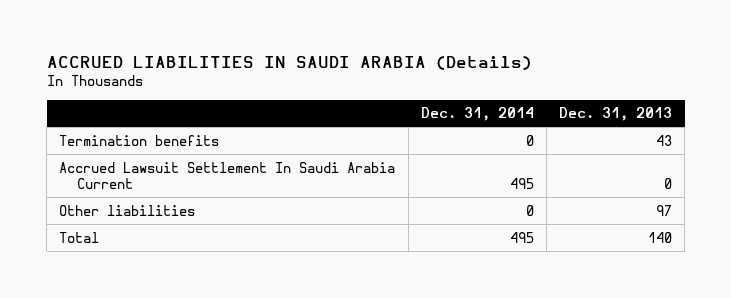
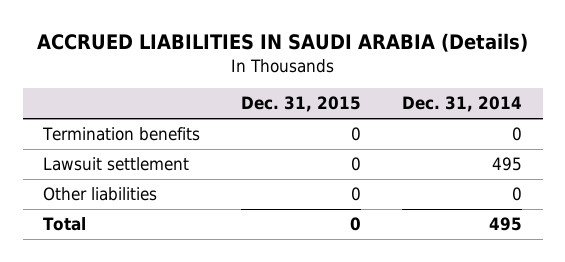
[558,107,672,122] Dec. 31, 2013 -> none
none -> [241,96,362,113] Dec. 31, 2015
[59,161,396,189] Accrued Lawsuit Settlement In Saudi Arabia Current -> [43,157,190,172] Lawsuit settlement

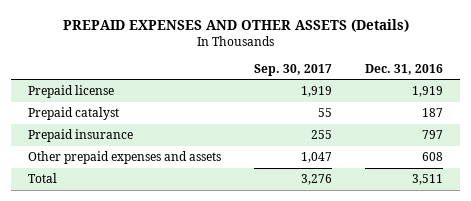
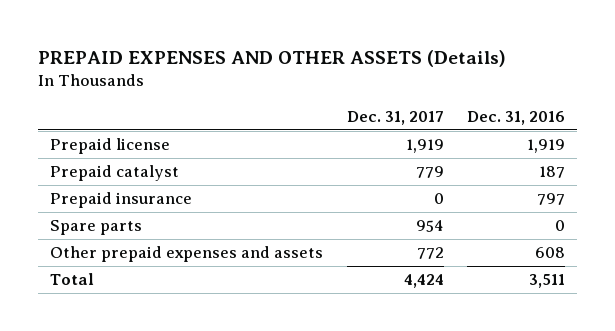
[254,63,333,76] Sep. 30, 2017 -> none
none -> [346,110,444,125] Dec. 31, 2017
none -> [49,220,142,236] Spare parts

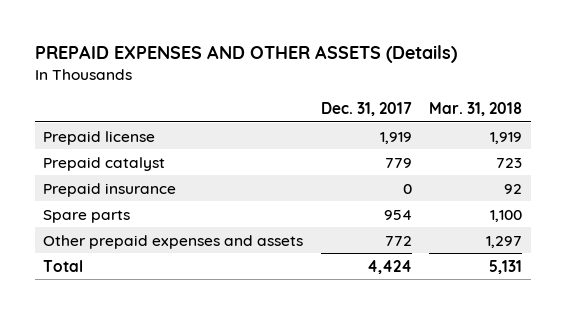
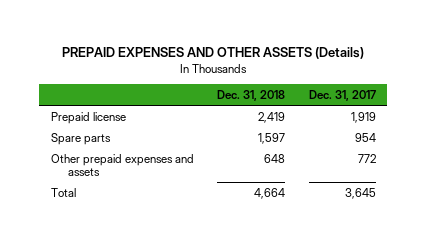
[429,101,523,116] Mar. 31, 2018 -> none
none -> [217,89,286,101] Dec. 31, 2018
[43,156,166,171] Prepaid catalyst -> none
[43,182,177,197] Prepaid insurance -> none
[366,259,412,274] 4,424 -> [344,187,376,199] 3,645

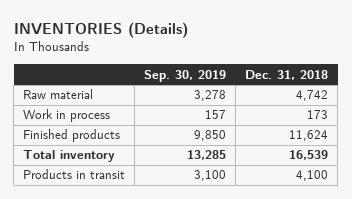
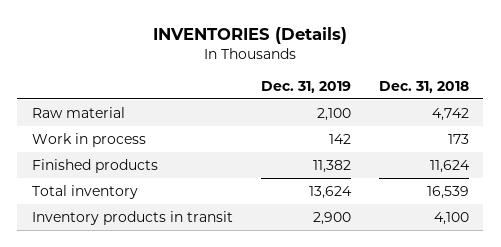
[144,69,227,82] Sep. 30, 2019 -> none
none -> [260,80,351,93] Dec. 31, 2019
[23,169,126,180] Products in transit -> [31,210,233,225] Inventory products in transit

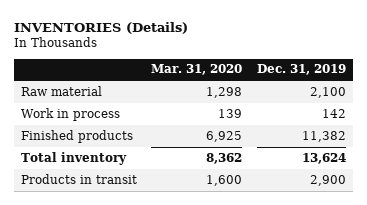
[379,80,470,93] Dec. 31, 2018 -> none
none -> [151,64,243,76] Mar. 31, 2020
[31,210,233,225] Inventory products in transit -> [21,173,138,184] Products in transit

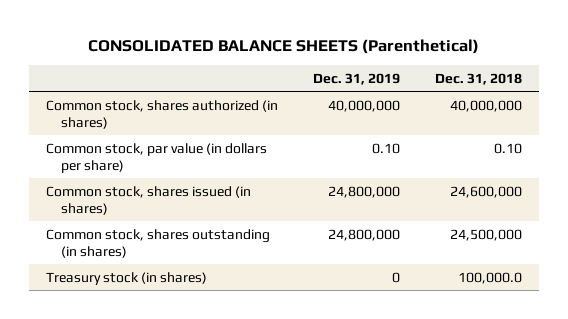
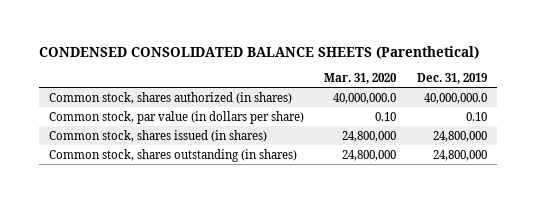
[87,38,479,54] CONSOLIDATED BALANCE SHEETS (Parenthetical) -> [38,45,479,59] CONDENSED CONSOLIDATED BALANCE SHEETS (Parenthetical)
[434,72,522,85] Dec. 31, 2018 -> none
none -> [324,73,398,85] Mar. 31, 2020
[327,99,400,112] 40,000,000 -> [423,92,487,104] 40,000,000.0
[46,271,208,285] Treasury stock (in shares) -> none

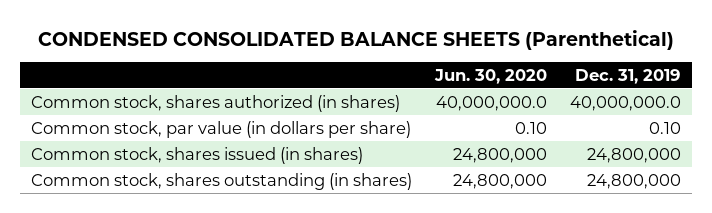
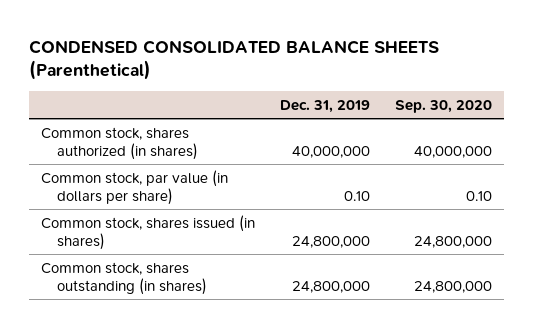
[434,68,548,84] Jun. 30, 2020 -> none
none -> [394,99,492,113] Sep. 30, 2020
[569,95,681,111] 40,000,000.0 -> [291,145,370,158] 40,000,000

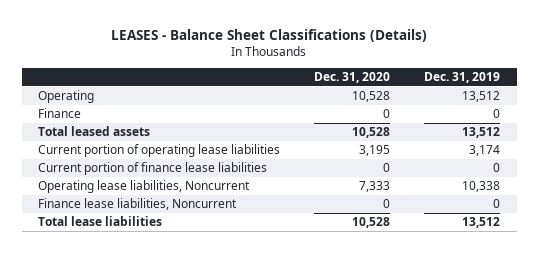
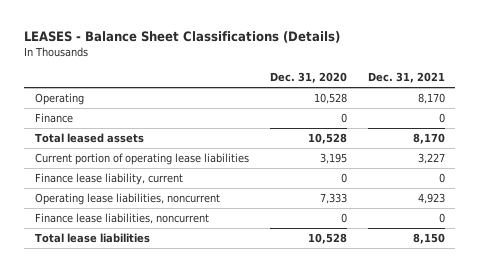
[423,72,500,84] Dec. 31, 2019 -> none
none -> [367,71,445,83] Dec. 31, 2021
[38,162,268,176] Current portion of finance lease liabilities -> [34,173,183,186] Finance lease liability, current
[38,180,251,194] Operating lease liabilities, Noncurrent -> [34,193,220,206] Operating lease liabilities, noncurrent
[38,198,238,211] Finance lease liabilities, Noncurrent -> [34,213,209,225] Finance lease liabilities, noncurrent

